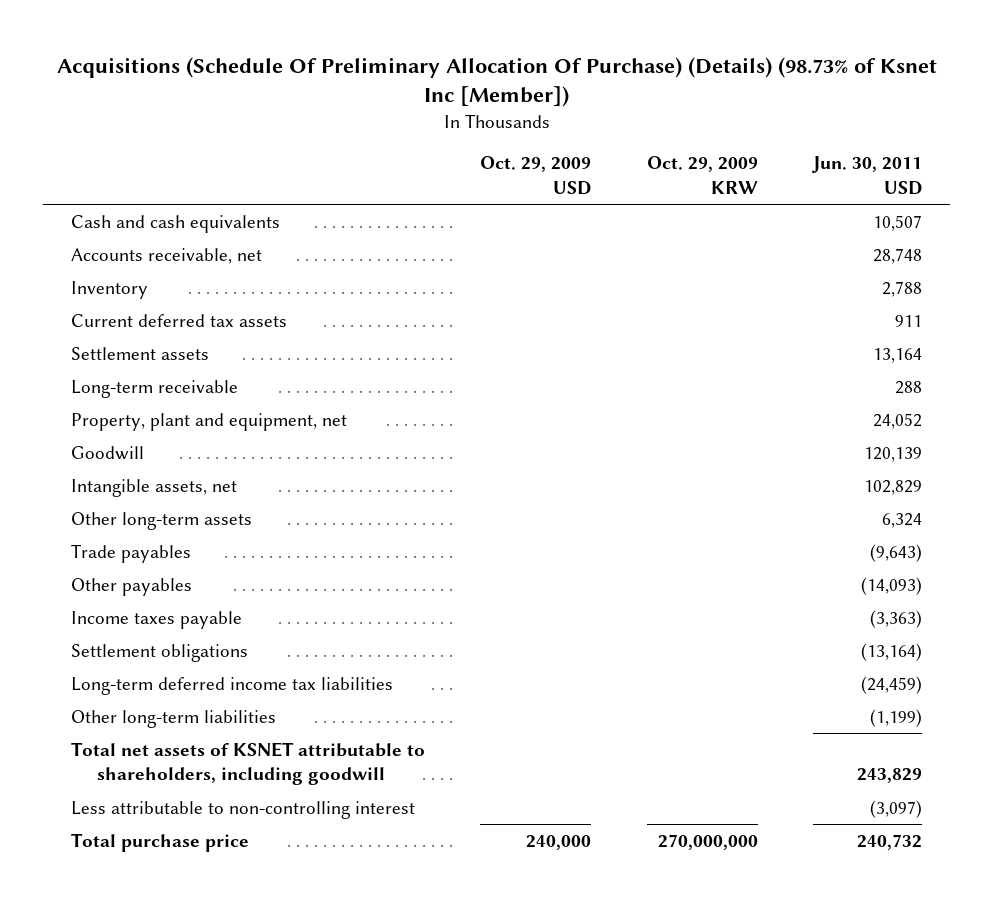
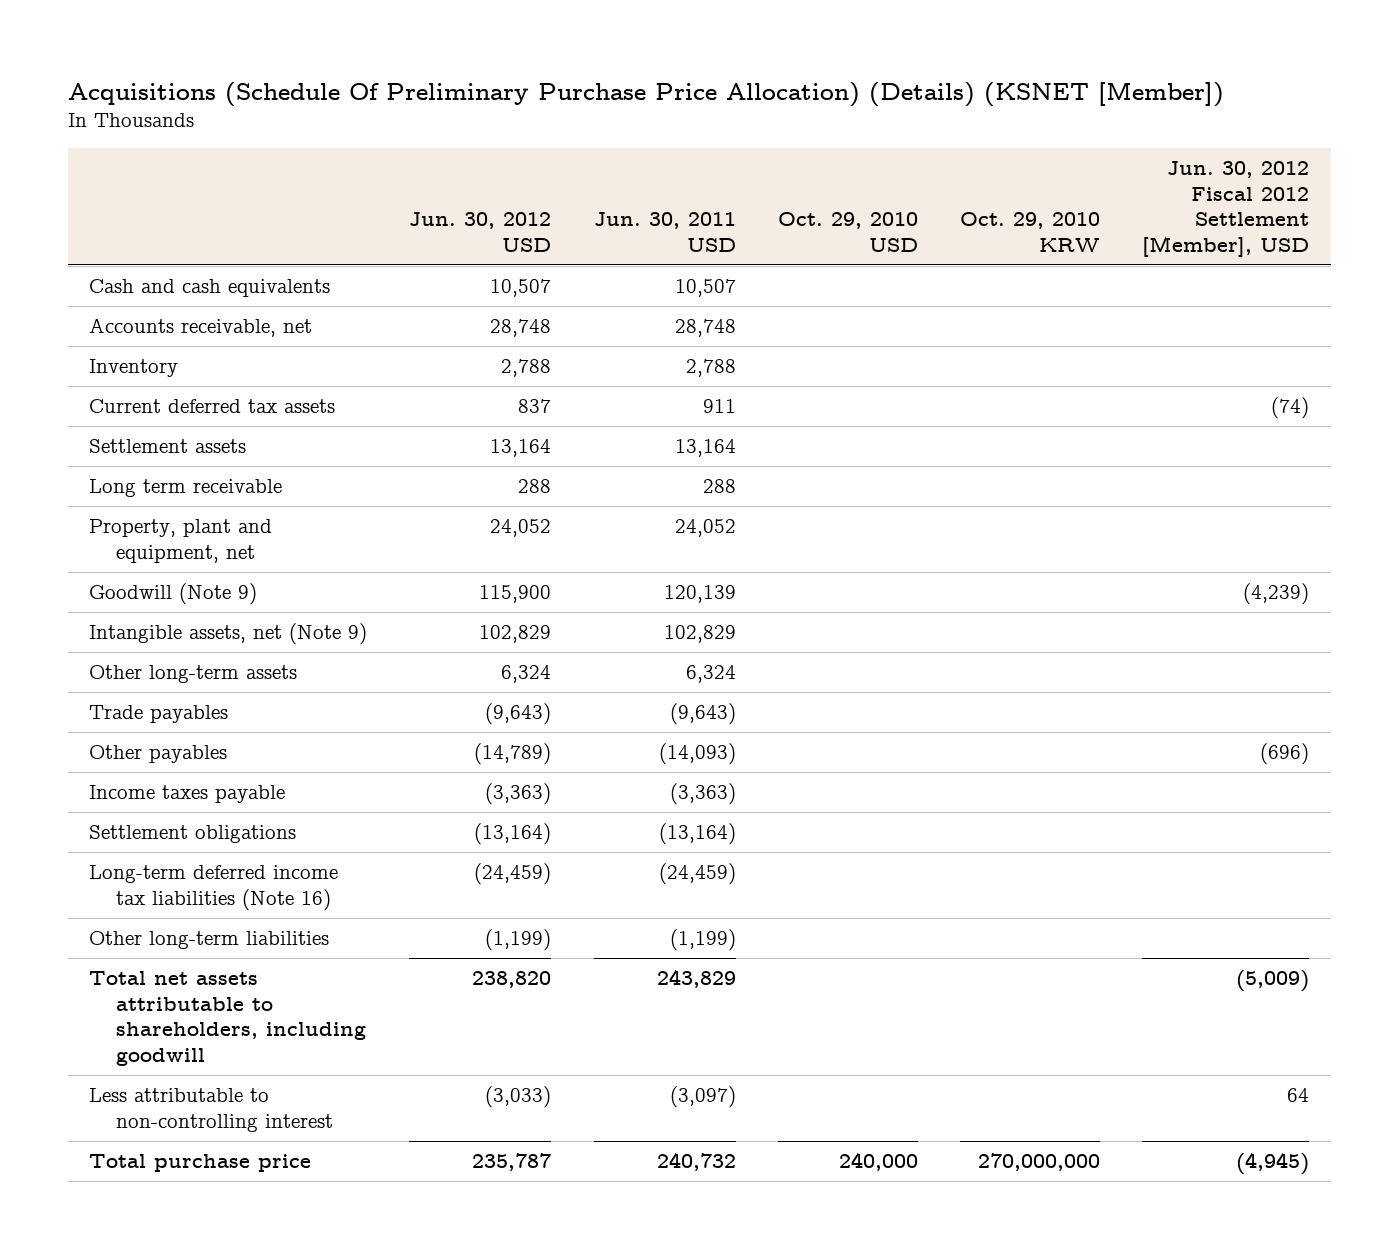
[56,56,937,108] Acquisitions (Schedule Of Preliminary Allocation Of Purchase) (Details) (98.73% of Ksnet Inc [Member]) -> [68,81,1225,107] Acquisitions (Schedule Of Preliminary Purchase Price Allocation) (Details) (KSNET [Member])
[480,156,592,195] Oct. 29, 2009 USD -> none
[646,156,758,194] Oct. 29, 2009 KRW -> none
none -> [409,212,552,252] Jun. 30, 2012 USD
none -> [777,212,918,252] Oct. 29, 2010 USD
none -> [960,212,1101,252] Oct. 29, 2010 KRW
none -> [1142,160,1310,257] Jun. 30, 2012 Fiscal 2012 Settlement [Member], USD
[71,379,239,398] Long-term receivable -> [89,479,283,498] Long term receivable
[71,445,145,460] Goodwill -> [89,583,258,606] Goodwill (Note 9)
[71,478,238,497] Intangible assets, net -> [89,623,368,646] Intangible assets, net (Note 9)
[71,676,394,695] Long-term deferred income tax liabilities -> [89,865,339,911] Long-term deferred income tax liabilities (Note 16)
[71,741,426,786] Total net assets of KSNET attributable to shareholders, including goodwill -> [89,971,366,1066] Total net assets attributable to shareholders, including goodwill

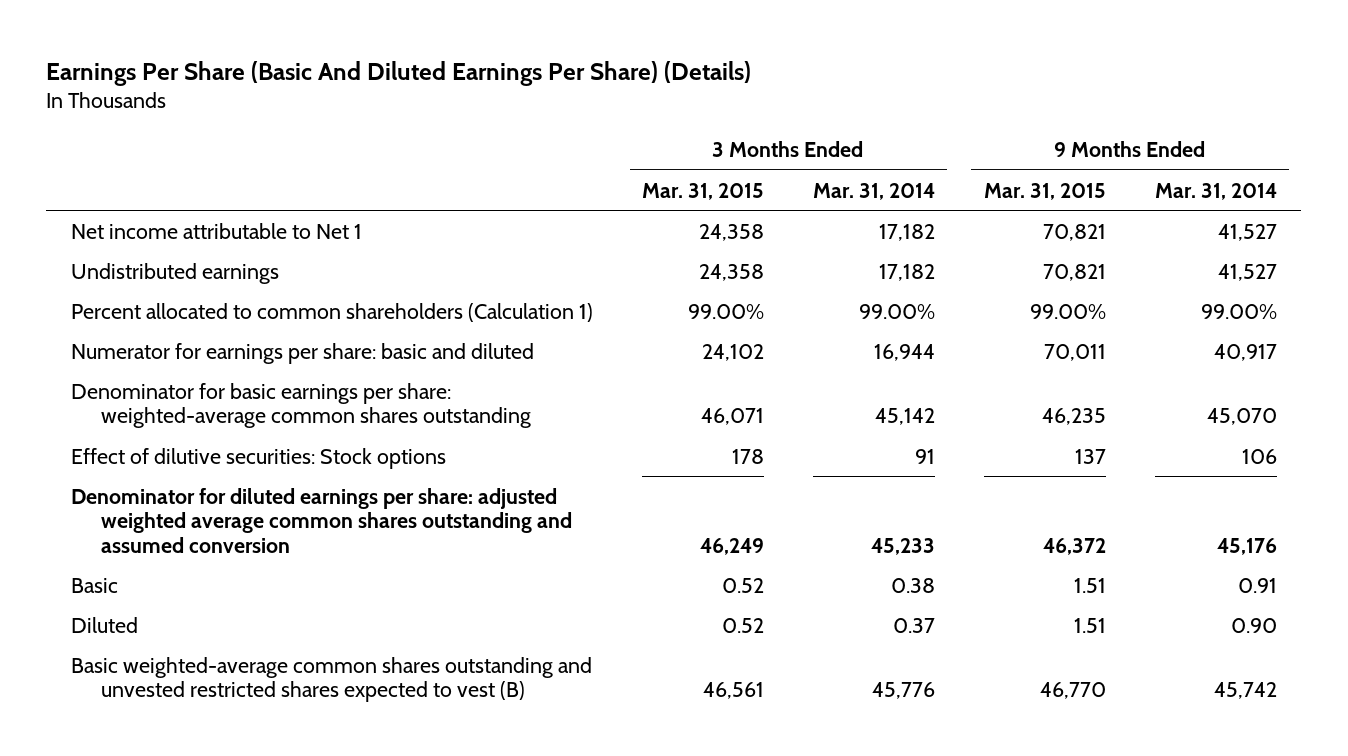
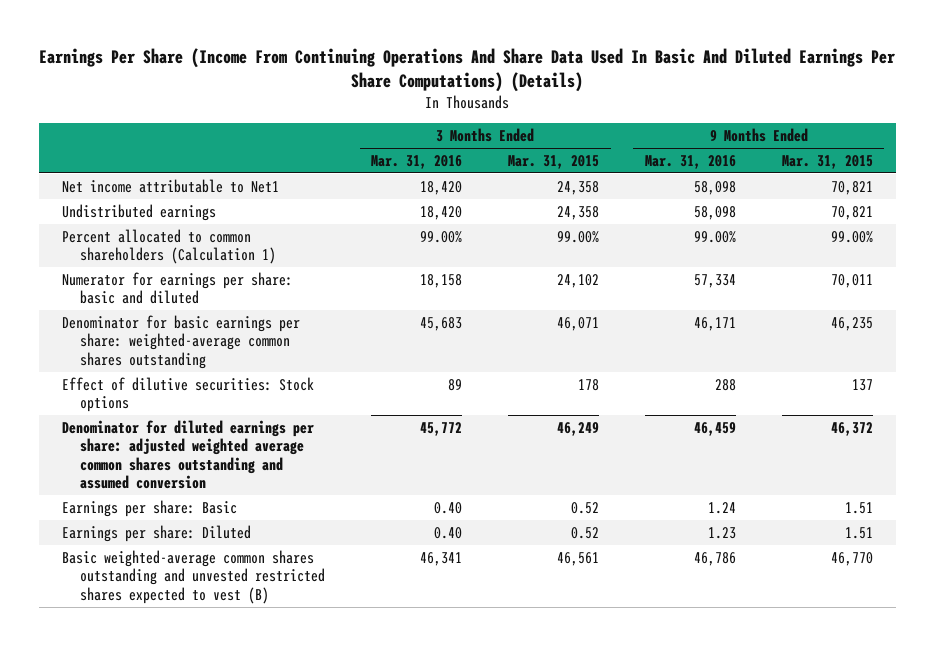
[46,60,752,86] Earnings Per Share (Basic And Diluted Earnings Per Share) (Details) -> [39,47,896,92] Earnings Per Share (Income From Continuing Operations And Share Data Used In Basic And Diluted Earnings Per Share Computations) (Details)
[812,182,935,200] Mar. 31, 2014 -> none
[1154,182,1277,200] Mar. 31, 2014 -> none
none -> [371,154,463,169] Mar. 31, 2016
none -> [644,154,736,169] Mar. 31, 2016
[70,222,362,239] Net income attributable to Net 1 -> [61,178,279,193] Net income attributable to Net1
[70,577,118,593] Basic -> [61,499,237,517] Earnings per share: Basic
[70,616,138,633] Diluted -> [61,524,251,542] Earnings per share: Diluted

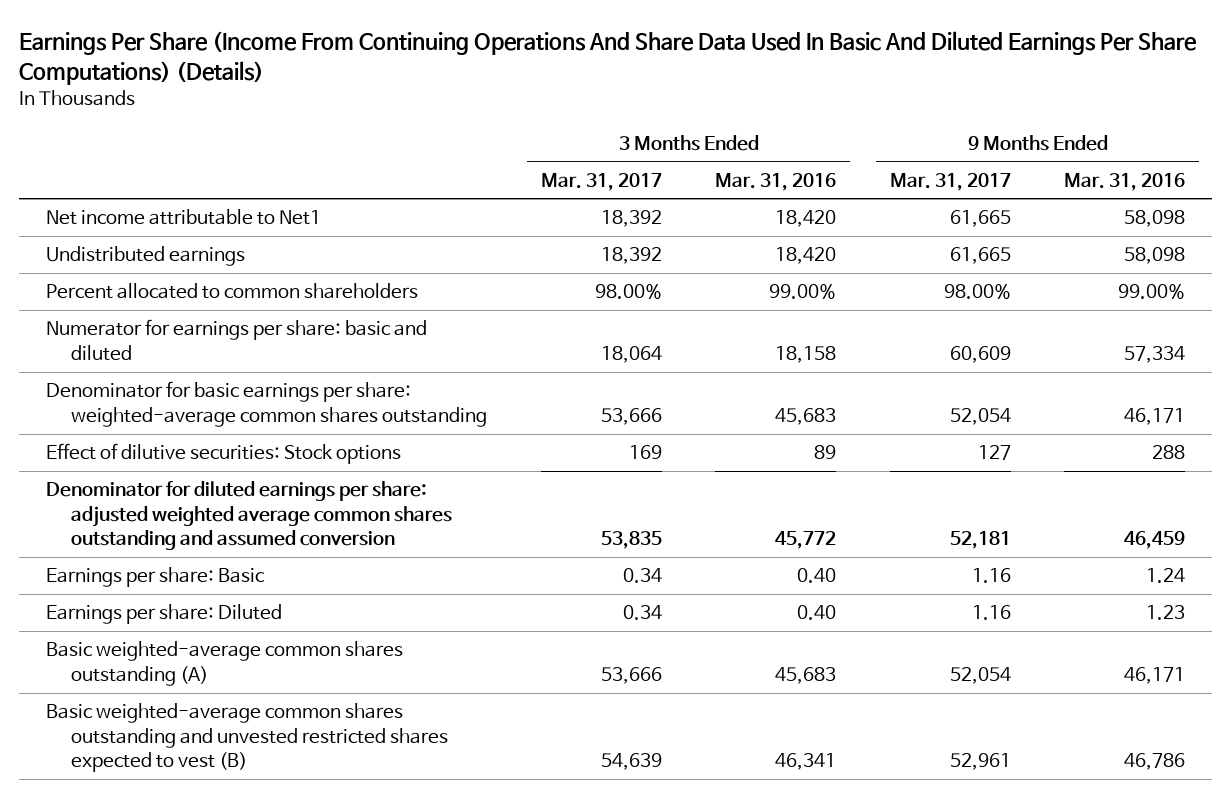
[508,154,600,169] Mar. 31, 2015 -> none
[781,154,873,169] Mar. 31, 2015 -> none
none -> [540,172,662,191] Mar. 31, 2017
none -> [889,172,1011,191] Mar. 31, 2017
[61,228,277,265] Percent allocated to common shareholders (Calculation 1) -> [45,283,418,300] Percent allocated to common shareholders
none -> [45,641,403,686] Basic weighted-average common shares outstanding (A)

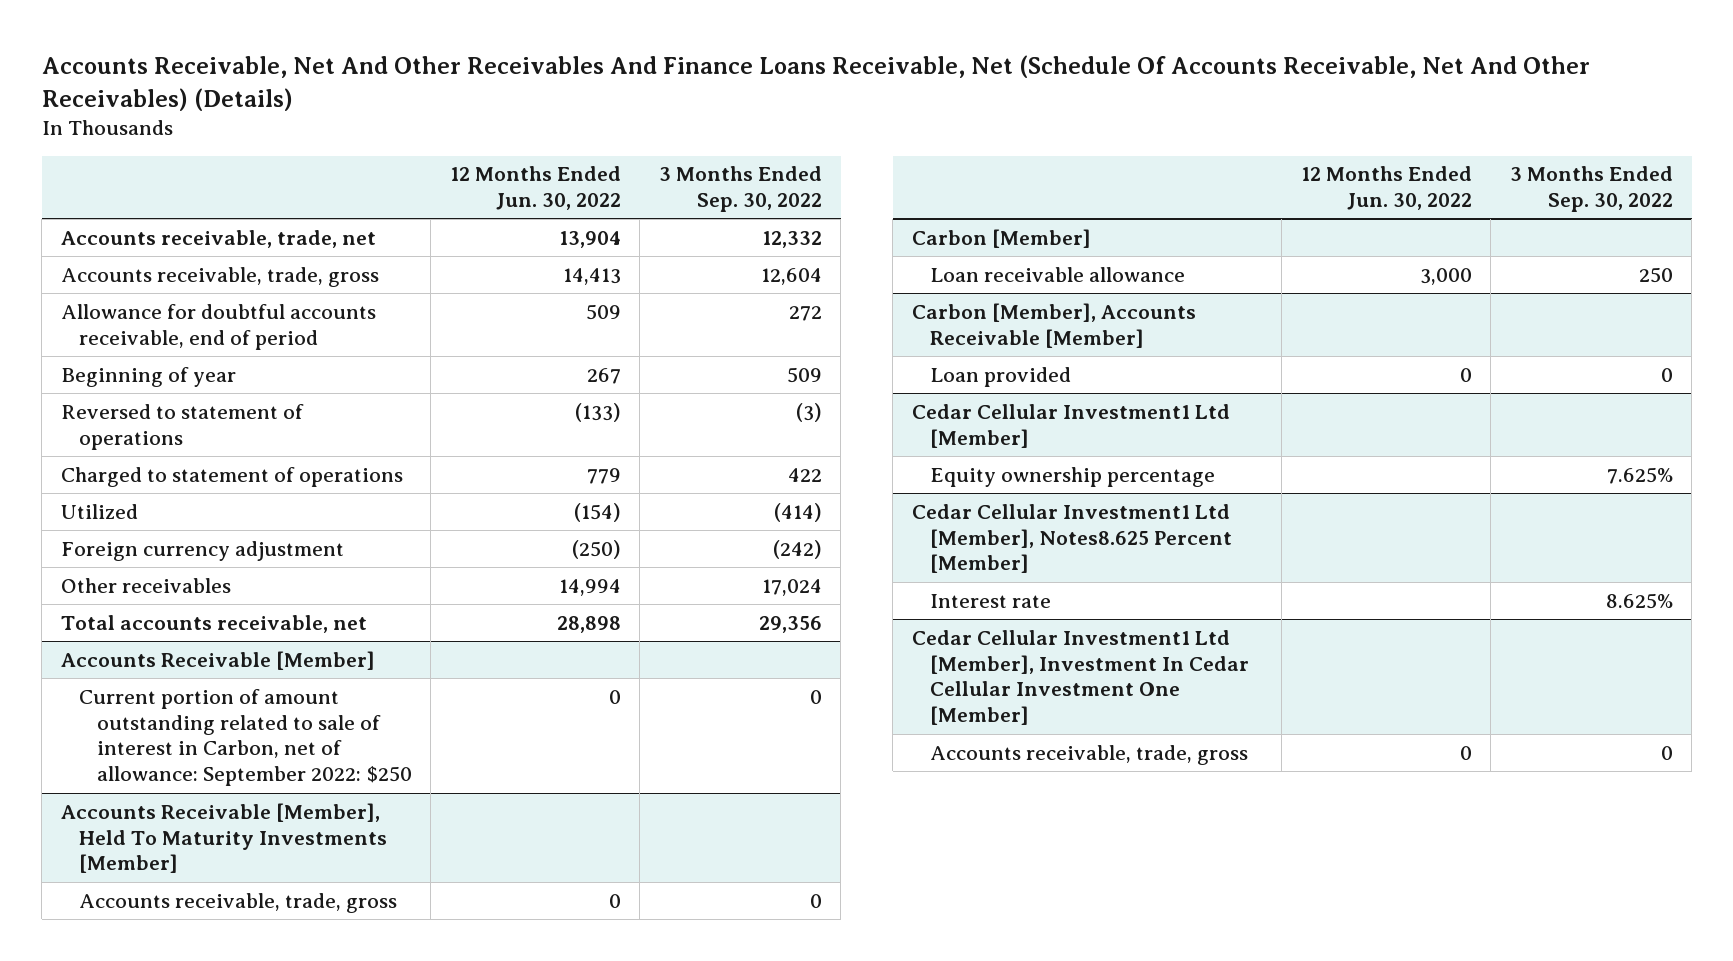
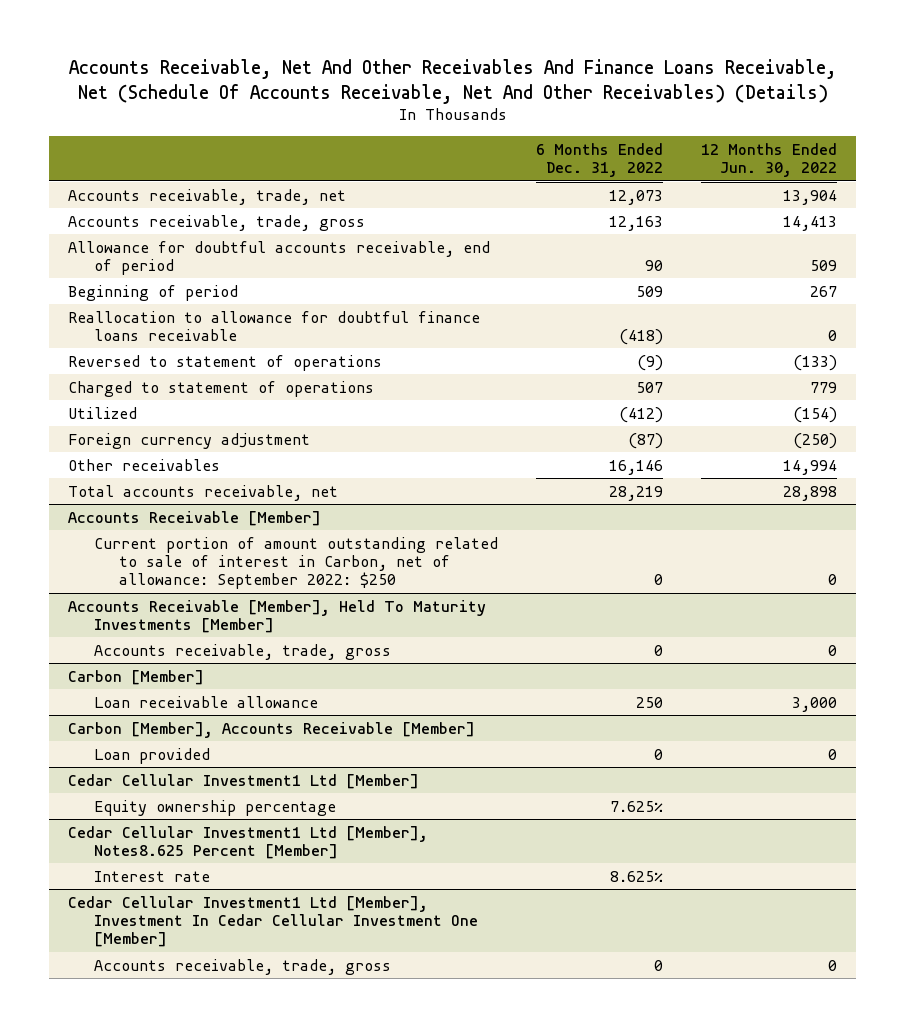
[658,166,822,213] 3 Months Ended Sep. 30, 2022 -> none
none -> [535,142,663,178] 6 Months Ended Dec. 31, 2022
[60,366,236,387] Beginning of year -> [68,284,239,301] Beginning of period
none -> [68,310,481,341] Reallocation to allowance for doubtful finance loans receivable

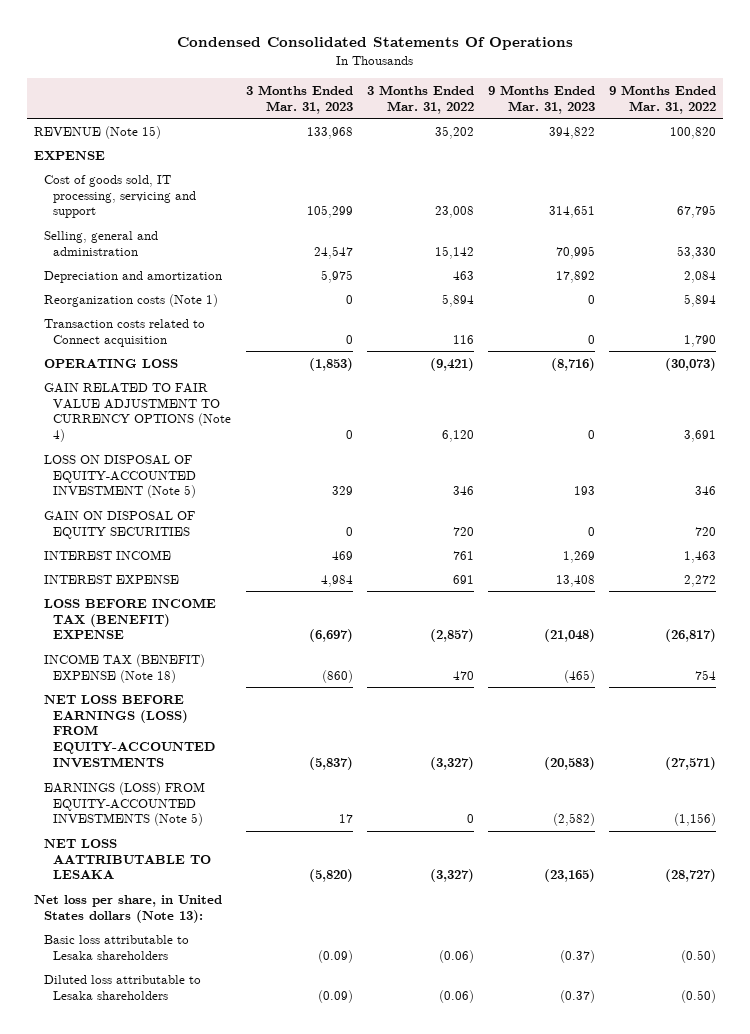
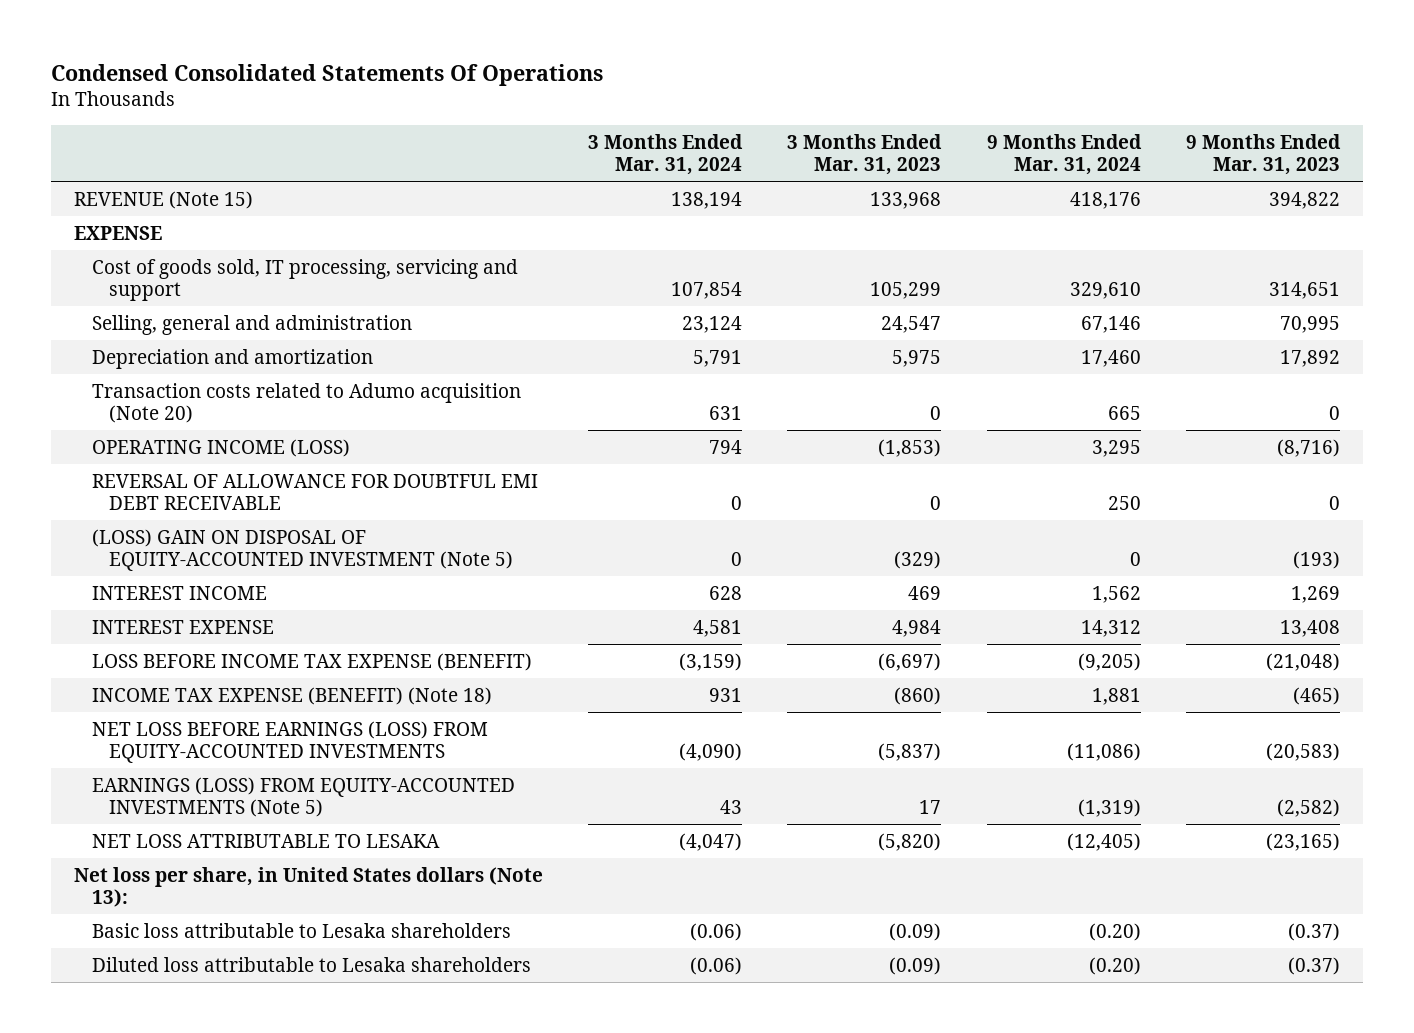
[366,84,474,114] 3 Months Ended Mar. 31, 2022 -> none
[609,84,717,114] 9 Months Ended Mar. 31, 2022 -> none
none -> [588,133,744,175] 3 Months Ended Mar. 31, 2024
none -> [986,133,1142,175] 9 Months Ended Mar. 31, 2024
[43,293,218,307] Reorganization costs (Note 1) -> none
[43,382,232,443] GAIN RELATED TO FAIR VALUE ADJUSTMENT TO CURRENCY OPTIONS (Note 4) -> none
[43,510,195,539] GAIN ON DISPOSAL OF EQUITY SECURITIES -> none
[43,318,205,347] Transaction costs related to Connect acquisition -> [91,383,521,423] Transaction costs related to Adumo acquisition (Note 20)
[43,358,178,368] OPERATING LOSS -> [91,439,350,458] OPERATING INCOME (LOSS)
none -> [91,474,538,510] REVERSAL OF ALLOWANCE FOR DOUBTFUL EMI DEBT RECEIVABLE
[43,454,197,499] LOSS ON DISPOSAL OF EQUITY-ACCOUNTED INVESTMENT (Note 5) -> [91,529,514,571] (LOSS) GAIN ON DISPOSAL OF EQUITY-ACCOUNTED INVESTMENT (Note 5)
[331,486,353,496] 329 -> [894,550,942,569] (329)
[573,486,595,496] 193 -> [1292,550,1340,569] (193)
[43,597,216,640] LOSS BEFORE INCOME TAX (BENEFIT) EXPENSE -> [91,653,532,672] LOSS BEFORE INCOME TAX EXPENSE (BENEFIT)
[43,653,205,683] INCOME TAX (BENEFIT) EXPENSE (Note 18) -> [91,687,492,706] INCOME TAX EXPENSE (BENEFIT) (Note 18)
[43,838,212,880] NET LOSS AATTRIBUTABLE TO LESAKA -> [91,834,440,849] NET LOSS ATTRIBUTABLE TO LESAKA

